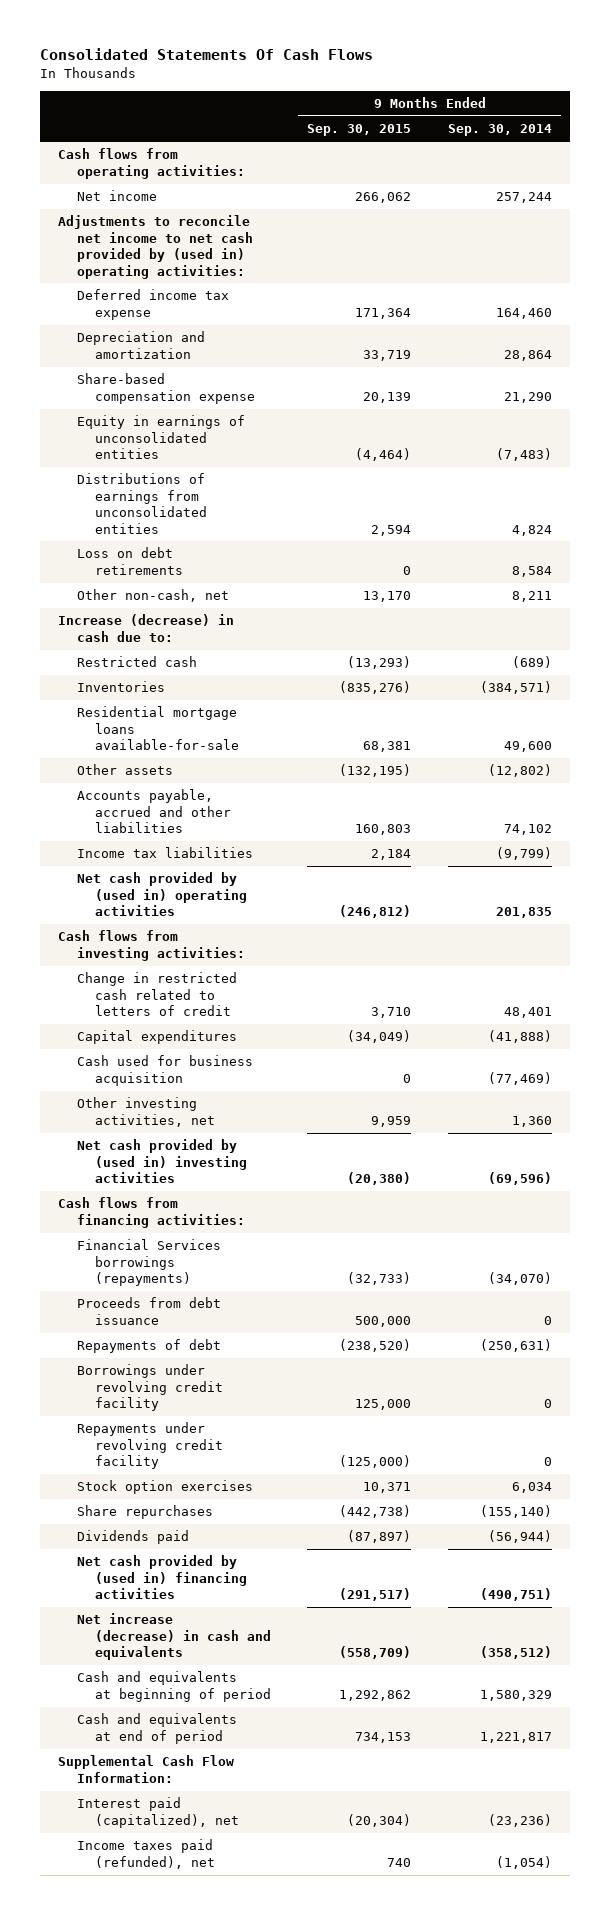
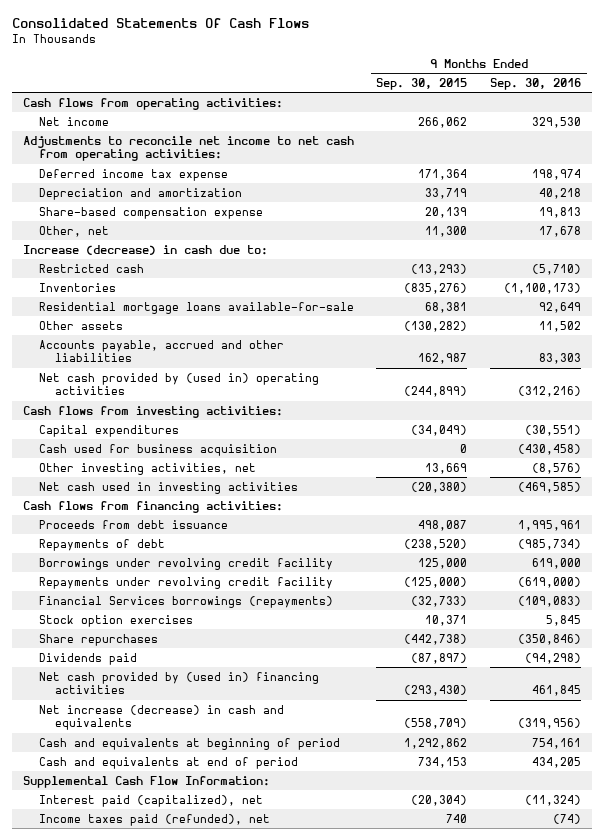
[447,124,552,137] Sep. 30, 2014 -> none
none -> [490,77,582,90] Sep. 30, 2016
[58,215,253,279] Adjustments to reconcile net income to net cash provided by (used in) operating activities: -> [22,135,354,162] Adjustments to reconcile net income to net cash from operating activities:
[76,415,245,460] Equity in earnings of unconsolidated entities -> none
[76,473,208,534] Distributions of earnings from unconsolidated entities -> none
[76,547,184,575] Loss on debt retirements -> none
[76,589,229,603] Other non-cash, net -> [38,225,109,237] Other, net
[363,591,412,603] 13,170 -> [425,225,468,237] 11,300
[76,847,253,859] Income tax liabilities -> none
[339,764,412,778] (132,195) -> [404,320,468,332] (130,282)
[355,824,412,836] 160,803 -> [418,353,468,365] 162,987
[339,905,412,919] (246,812) -> [404,386,468,398] (244,899)
[76,972,237,1017] Change in restricted cash related to letters of credit -> none
[371,1115,412,1127] 9,959 -> [425,462,468,474] 13,669
[76,1139,248,1184] Net cash provided by (used in) investing activities -> [38,481,298,494] Net cash used in investing activities
[355,1315,412,1327] 500,000 -> [418,519,468,531] 498,087
[76,1239,221,1287] Financial Services borrowings (repayments) -> [38,595,333,608] Financial Services borrowings (repayments)
[339,1588,412,1602] (291,517) -> [404,685,468,697] (293,430)

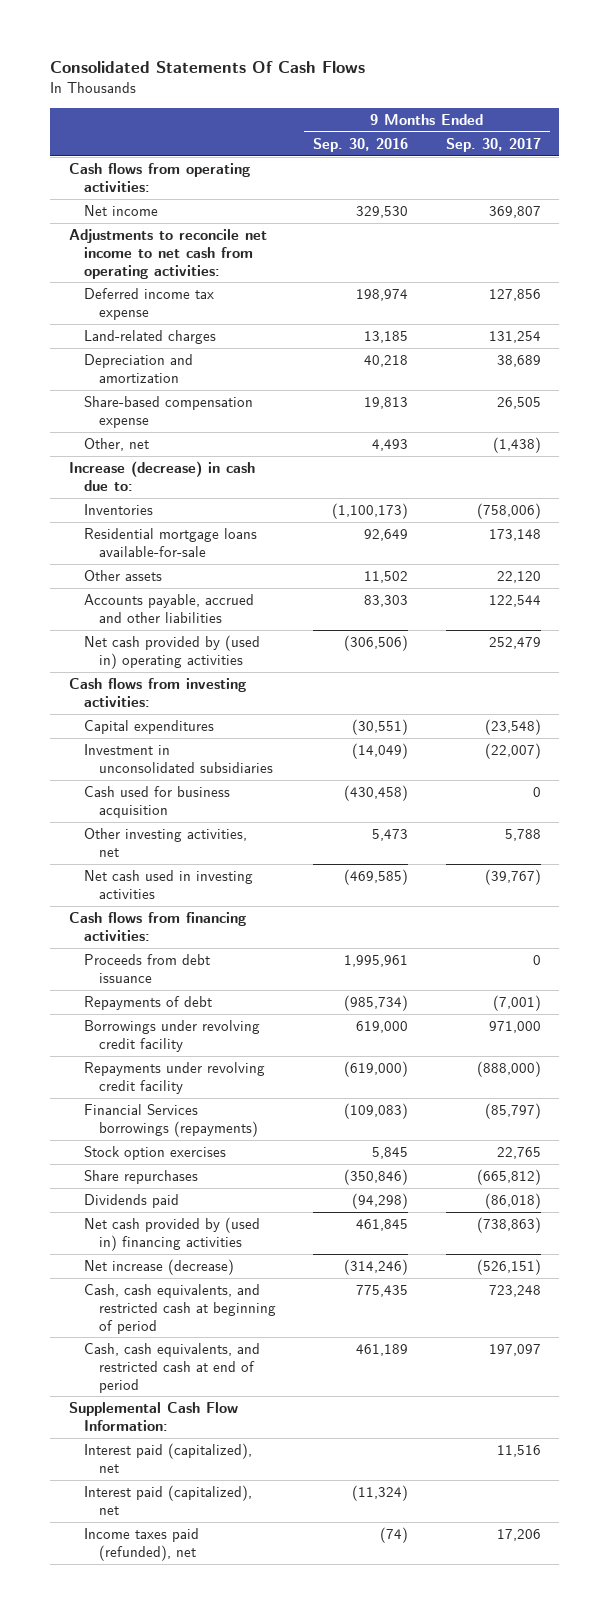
[376,77,468,90] Sep. 30, 2015 -> none
none -> [445,138,541,153] Sep. 30, 2017
none -> [83,330,216,345] Land-related charges
[539,225,582,237] 17,678 -> [372,439,409,452] 4,493
[38,263,144,273] Restricted cash -> none
[518,386,582,398] (312,216) -> [344,635,409,652] (306,506)
none -> [83,744,273,773] Investment in unconsolidated subsidiaries
[532,462,582,474] (8,576) -> [372,829,409,842] 5,473
[38,704,284,731] Net increase (decrease) in cash and equivalents -> none
none -> [83,1259,234,1276] Net increase (decrease)
[38,737,340,750] Cash and equivalents at beginning of period -> [83,1284,276,1334] Cash, cash equivalents, and restricted cash at beginning of period
[532,737,582,749] 754,161 -> [356,1285,409,1298] 775,435
[38,756,298,769] Cash and equivalents at end of period -> [83,1343,260,1393] Cash, cash equivalents, and restricted cash at end of period
[532,756,582,768] 434,205 -> [356,1344,409,1357] 461,189
none -> [83,1443,252,1473] Interest paid (capitalized), net

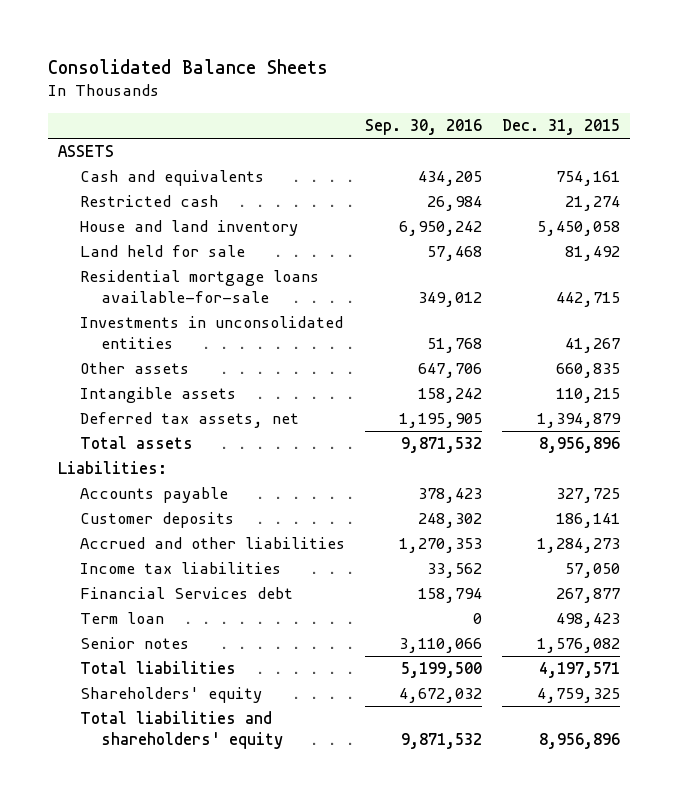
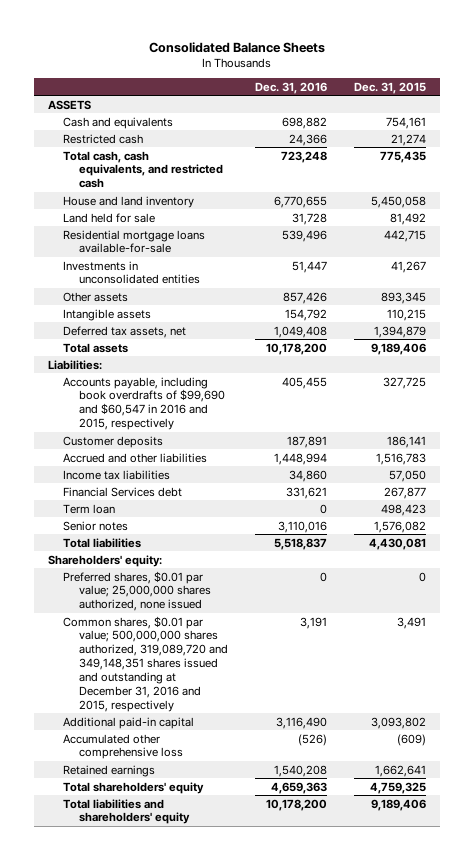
[364,119,482,136] Sep. 30, 2016 -> none
none -> [255,81,328,94] Dec. 31, 2016
none -> [63,150,223,189] Total cash, cash equivalents, and restricted cash
[555,363,620,379] 660,835 -> [381,291,427,304] 893,345
[538,437,620,454] 8,956,896 -> [371,342,427,355] 9,189,406
[79,487,228,504] Accounts payable -> [63,376,225,431] Accounts payable, including book overdrafts of $99,690 and $60,547 in 2016 and 2015, respectively
[536,538,620,554] 1,284,273 -> [376,452,427,465] 1,516,783
[538,662,620,679] 4,197,571 -> [369,537,427,550] 4,430,081
none -> [47,554,162,567] Shareholders' equity:
none -> [63,570,211,612] Preferred shares, $0.01 par value; 25,000,000 shares authorized, none issued
none -> [63,615,228,712] Common shares, $0.01 par value; 500,000,000 shares authorized, 319,089,720 and 349,148,351 shares issued and outstanding at December 31, 2016 and 2015, respectively
none -> [63,716,195,729] Additional paid-in capital
none -> [63,733,183,760] Accumulated other comprehensive loss
none -> [63,764,156,777] Retained earnings
[79,687,262,704] Shareholders' equity -> [63,781,205,794] Total shareholders' equity
[538,733,620,750] 8,956,896 -> [371,798,427,811] 9,189,406

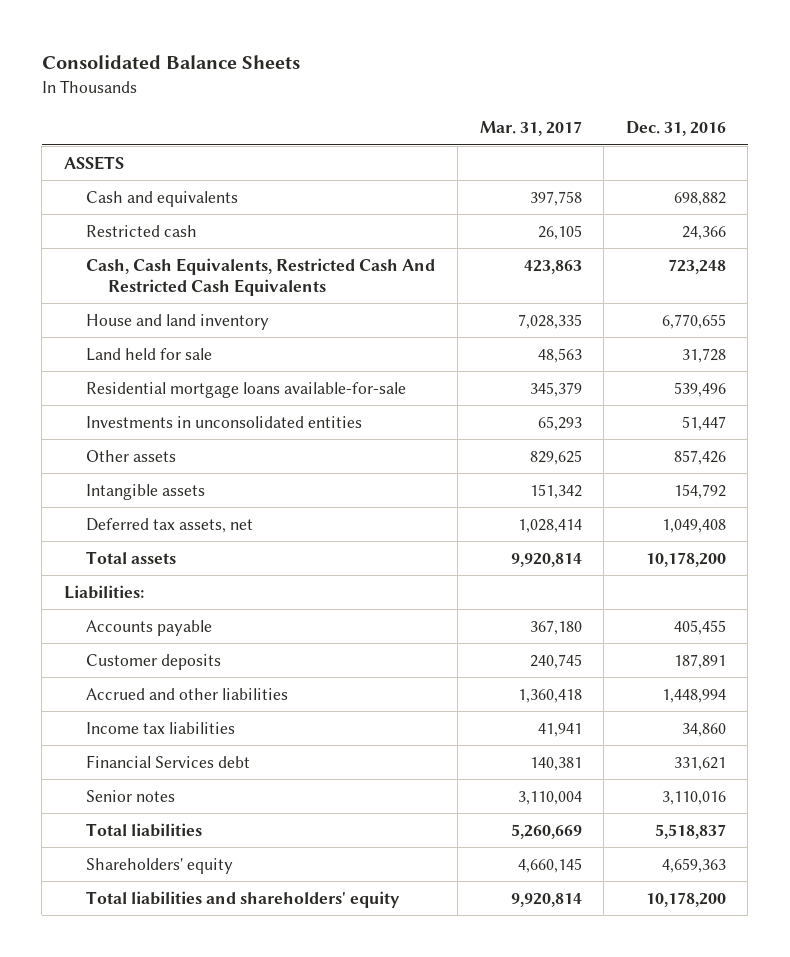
[354,81,427,94] Dec. 31, 2015 -> none
none -> [479,121,582,137] Mar. 31, 2017
[63,150,223,189] Total cash, cash equivalents, and restricted cash -> [86,257,436,296] Cash, Cash Equivalents, Restricted Cash And Restricted Cash Equivalents
[63,376,225,431] Accounts payable, including book overdrafts of $99,690 and $60,547 in 2016 and 2015, respectively -> [86,619,213,636] Accounts payable
[63,503,116,514] Term loan -> none
[47,554,162,567] Shareholders' equity: -> none
[63,570,211,612] Preferred shares, $0.01 par value; 25,000,000 shares authorized, none issued -> none
[63,615,228,712] Common shares, $0.01 par value; 500,000,000 shares authorized, 319,089,720 and 349,148,351 shares issued and outstanding at December 31, 2016 and 2015, respectively -> none
[63,716,195,729] Additional paid-in capital -> none
[63,733,183,760] Accumulated other comprehensive loss -> none
[63,764,156,777] Retained earnings -> none
[63,781,205,794] Total shareholders' equity -> [86,857,234,874] Shareholders' equity

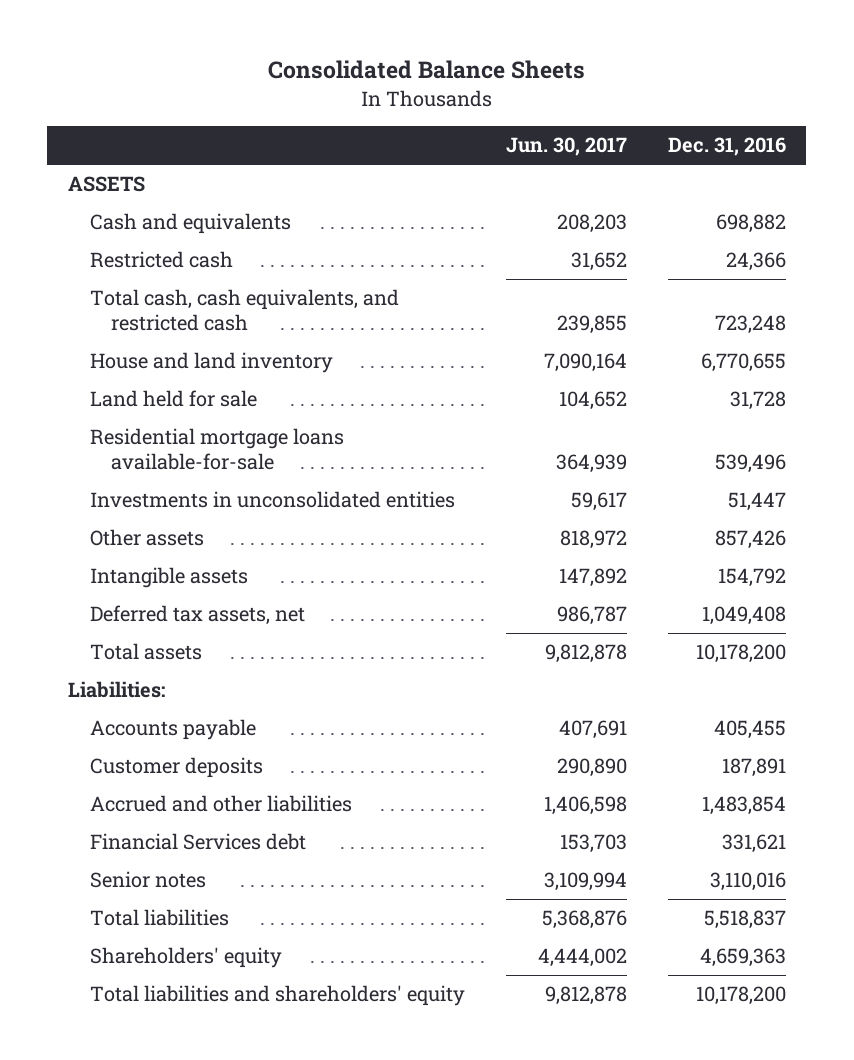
[479,121,582,137] Mar. 31, 2017 -> none
none -> [505,137,627,157] Jun. 30, 2017
[86,257,436,296] Cash, Cash Equivalents, Restricted Cash And Restricted Cash Equivalents -> [89,289,399,331] Total cash, cash equivalents, and restricted cash
[86,721,236,734] Income tax liabilities -> none
[661,688,726,703] 1,448,994 -> [701,796,786,816] 1,483,854

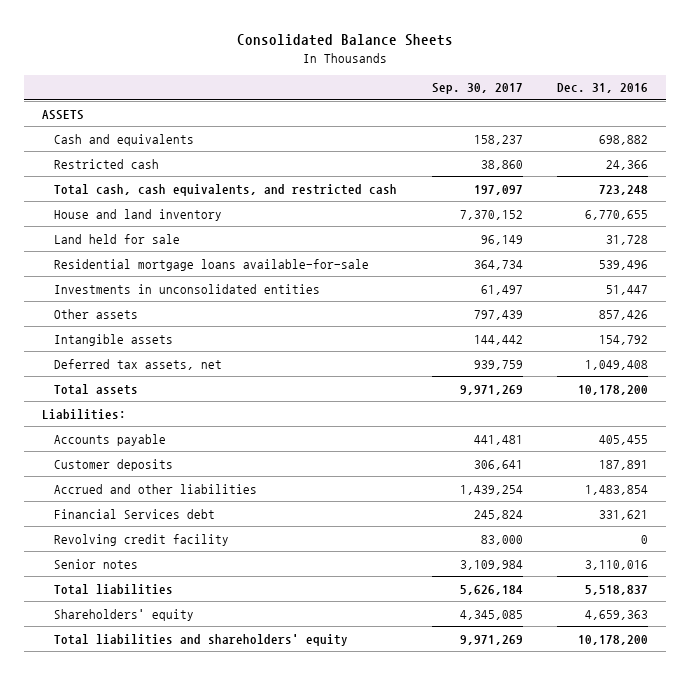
[505,137,627,157] Jun. 30, 2017 -> none
none -> [431,83,523,95] Sep. 30, 2017
none -> [53,533,229,546] Revolving credit facility

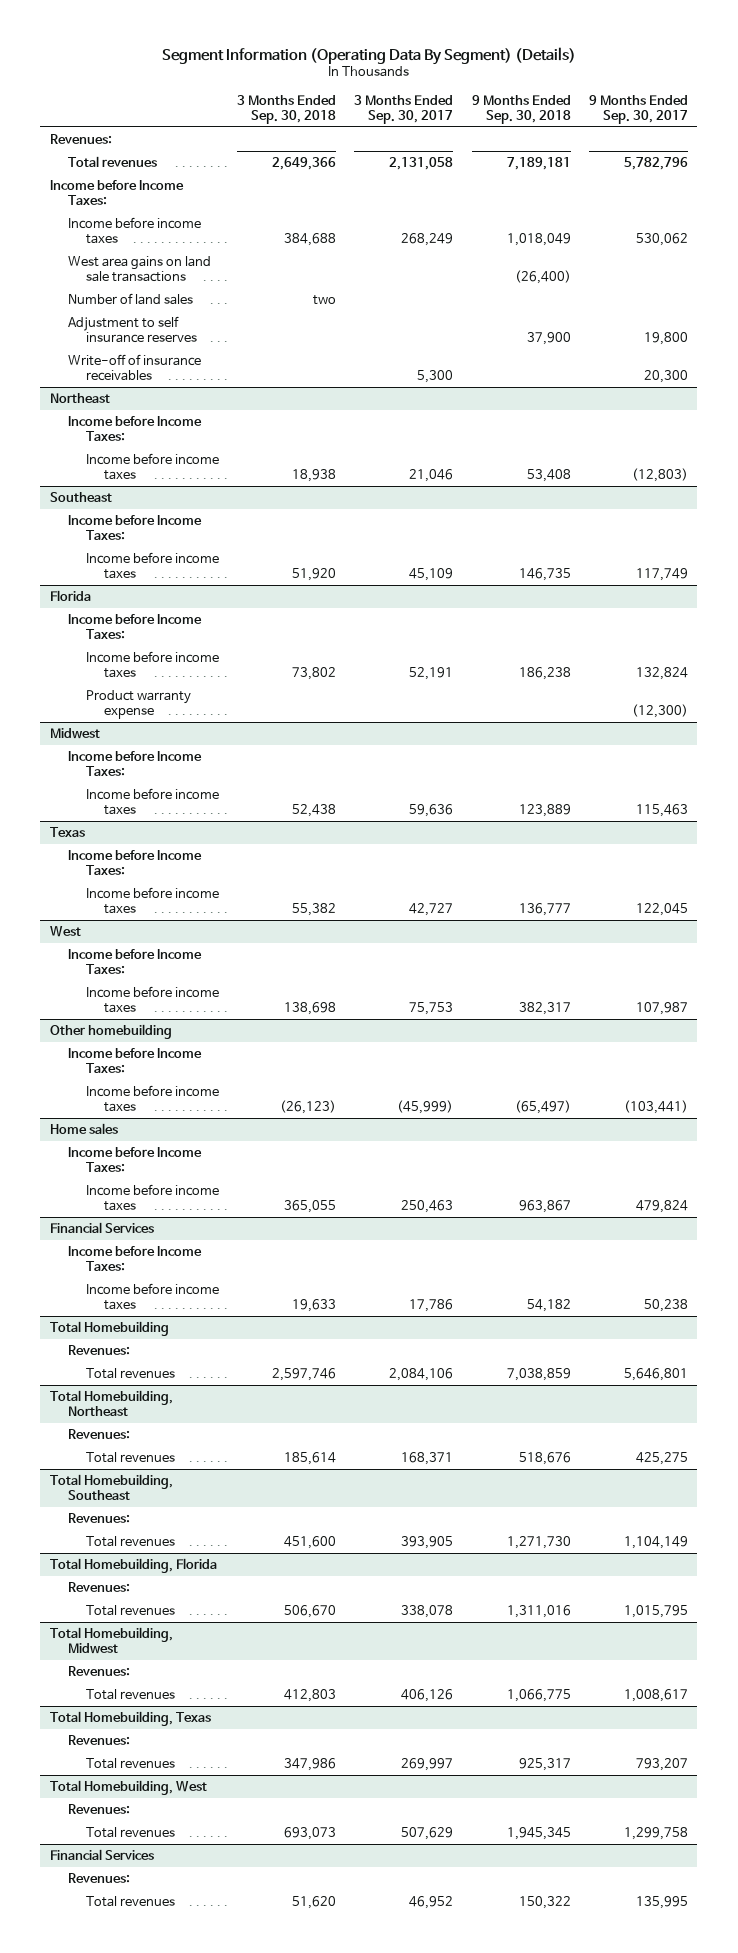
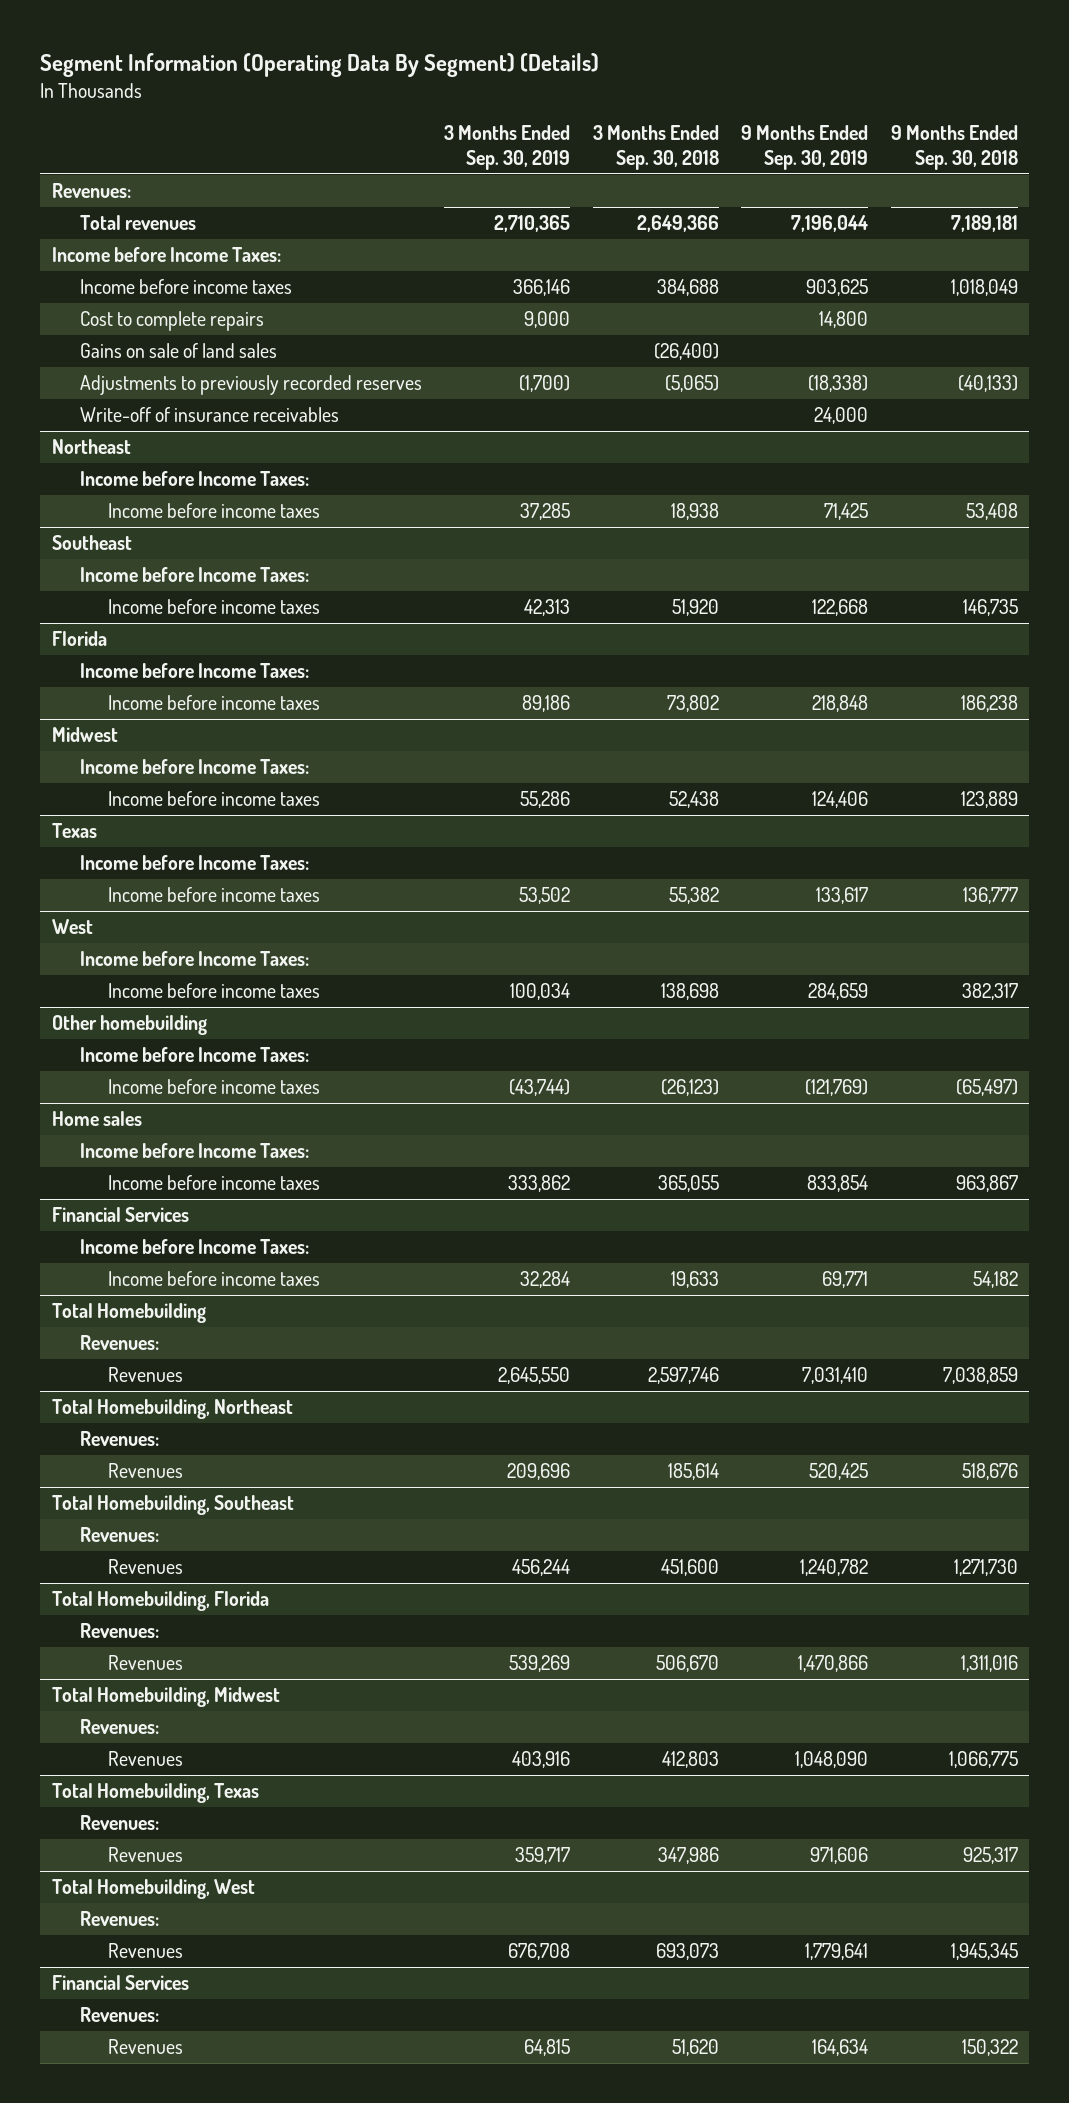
[354,94,454,124] 3 Months Ended Sep. 30, 2017 -> none
[589,94,689,124] 9 Months Ended Sep. 30, 2017 -> none
none -> [444,125,571,171] 3 Months Ended Sep. 30, 2019
none -> [741,125,869,171] 9 Months Ended Sep. 30, 2019
[67,255,211,283] West area gains on land sale transactions -> none
[67,292,193,305] Number of land sales -> none
[67,315,197,344] Adjustment to self insurance reserves -> none
none -> [79,311,264,332] Cost to complete repairs
none -> [79,343,277,359] Gains on sale of land sales
none -> [79,375,422,396] Adjustments to previously recorded reserves
[85,689,191,720] Product warranty expense -> none
[85,1367,175,1379] Total revenues -> [108,1367,184,1383] Revenues
[85,1451,175,1463] Total revenues -> [108,1463,184,1479] Revenues
[85,1535,175,1547] Total revenues -> [108,1559,184,1575] Revenues
[85,1604,175,1616] Total revenues -> [108,1655,184,1671] Revenues
[85,1688,175,1700] Total revenues -> [108,1751,184,1767] Revenues
[85,1757,175,1769] Total revenues -> [108,1847,184,1863] Revenues
[85,1826,175,1838] Total revenues -> [108,1943,184,1959] Revenues
[85,1895,175,1907] Total revenues -> [108,2039,184,2055] Revenues

